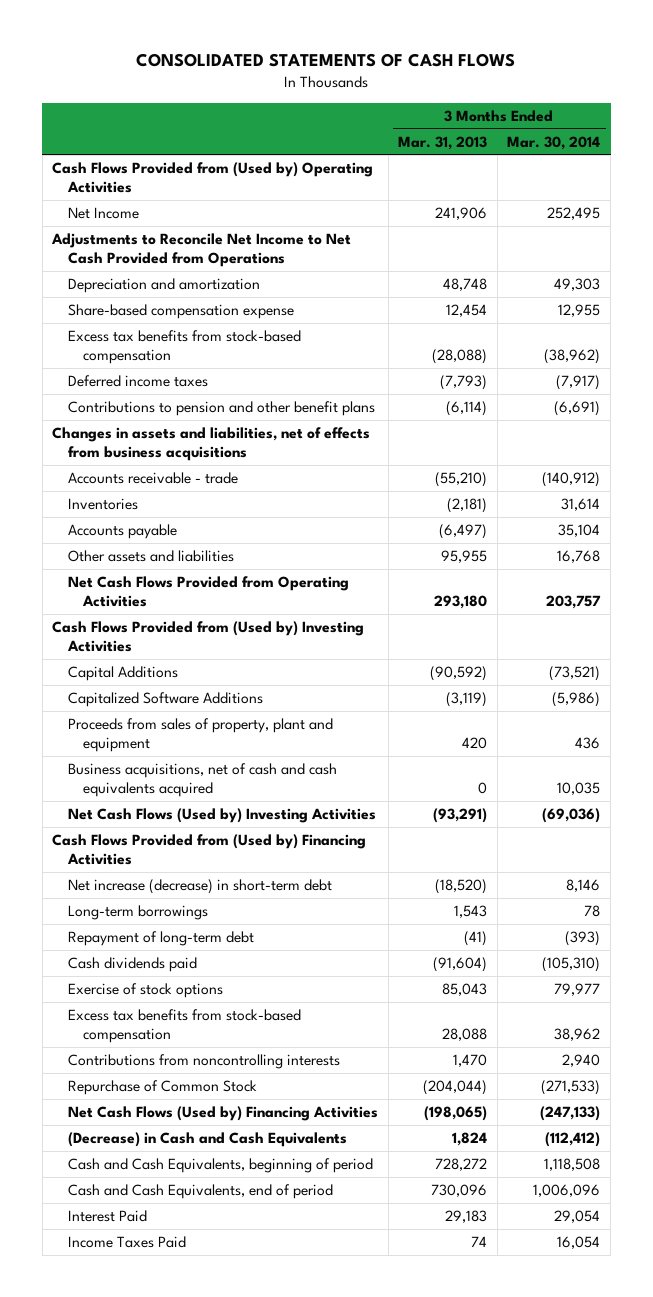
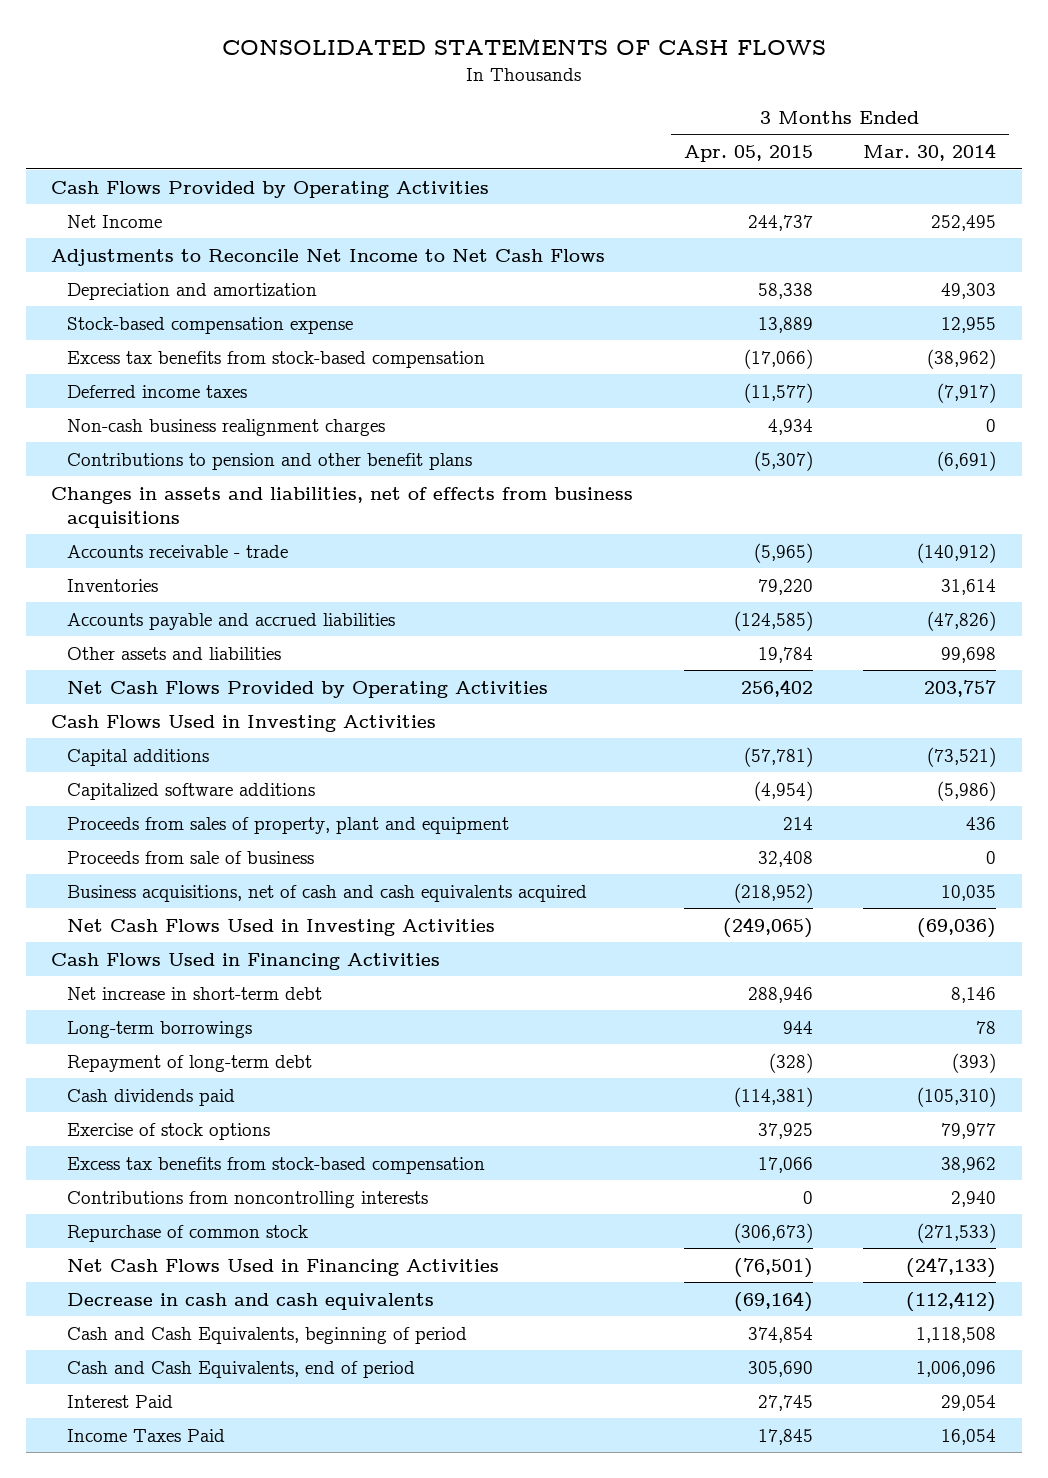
[398,135,488,150] Mar. 31, 2013 -> none
none -> [683,144,813,162] Apr. 05, 2015
[52,162,374,193] Cash Flows Provided from (Used by) Operating Activities -> [51,180,490,198] Cash Flows Provided by Operating Activities
[51,233,352,267] Adjustments to Reconcile Net Income to Net Cash Provided from Operations -> [51,248,606,266] Adjustments to Reconcile Net Income to Net Cash Flows
[67,304,294,320] Share-based compensation expense -> [67,316,354,334] Stock-based compensation expense
none -> [67,418,386,436] Non-cash business realignment charges
[67,524,177,540] Accounts payable -> none
none -> [67,612,396,630] Accounts payable and accrued liabilities
[557,550,601,564] 16,768 -> [941,646,997,663] 99,698
[67,576,349,607] Net Cash Flows Provided from Operating Activities -> [67,680,549,698] Net Cash Flows Provided by Operating Activities
[52,621,365,652] Cash Flows Provided from (Used by) Investing Activities -> [51,714,437,732] Cash Flows Used in Investing Activities
[67,666,178,682] Capital Additions -> [67,748,210,766] Capital additions
[67,692,263,708] Capitalized Software Additions -> [67,782,316,800] Capitalized software additions
none -> [67,850,315,864] Proceeds from sale of business
[67,808,376,824] Net Cash Flows (Used by) Investing Activities -> [67,918,496,936] Net Cash Flows Used in Investing Activities
[52,834,367,865] Cash Flows Provided from (Used by) Financing Activities -> [51,952,441,970] Cash Flows Used in Financing Activities
[67,879,332,895] Net increase (decrease) in short-term debt -> [67,986,323,1000] Net increase in short-term debt
[67,1080,257,1096] Repurchase of Common Stock -> [67,1224,309,1242] Repurchase of common stock
[67,1106,378,1122] Net Cash Flows (Used by) Financing Activities -> [67,1258,500,1276] Net Cash Flows Used in Financing Activities
[67,1132,347,1148] (Decrease) in Cash and Cash Equivalents -> [67,1292,435,1310] Decrease in cash and cash equivalents

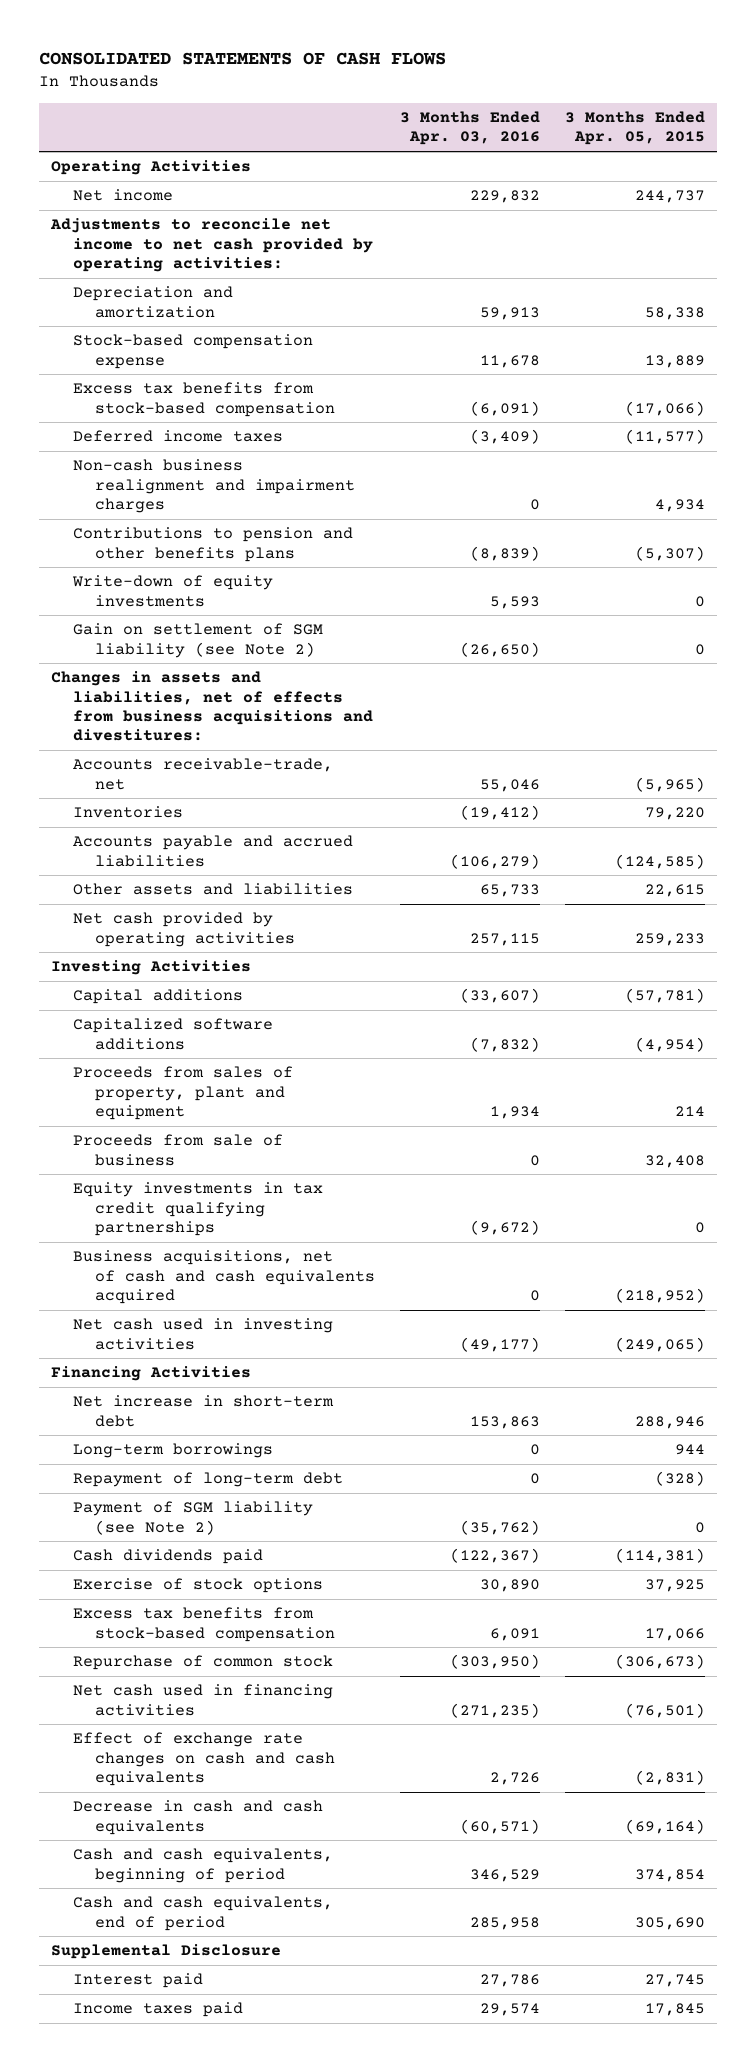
[863,142,997,161] Mar. 30, 2014 -> none
none -> [399,110,540,146] 3 Months Ended Apr. 03, 2016
[51,180,490,198] Cash Flows Provided by Operating Activities -> [51,160,252,176] Operating Activities
[67,214,163,228] Net Income -> [72,189,173,202] Net income
[51,248,606,266] Adjustments to Reconcile Net Income to Net Cash Flows -> [50,218,373,272] Adjustments to reconcile net income to net cash provided by operating activities:
[67,418,386,436] Non-cash business realignment charges -> [72,459,355,513] Non-cash business realignment and impairment charges
[67,452,473,470] Contributions to pension and other benefit plans -> [72,527,353,562] Contributions to pension and other benefits plans
none -> [71,575,273,607] Write-down of equity investments
none -> [72,623,323,658] Gain on settlement of SGM liability (see Note 2)
[51,486,634,528] Changes in assets and liabilities, net of effects from business acquisitions -> [51,671,373,742] Changes in assets and liabilities, net of effects from business acquisitions and divestitures:
[67,544,289,558] Accounts receivable - trade -> [72,758,333,790] Accounts receivable-trade, net
[757,646,813,663] 19,784 -> [644,884,705,898] 22,615
[67,680,549,698] Net Cash Flows Provided by Operating Activities -> [72,912,295,947] Net cash provided by operating activities
[740,678,813,697] 256,402 -> [634,932,705,946] 259,233
[51,714,437,732] Cash Flows Used in Investing Activities -> [51,960,252,976] Investing Activities
none -> [72,1182,323,1236] Equity investments in tax credit qualifying partnerships
[67,918,496,936] Net Cash Flows Used in Investing Activities -> [72,1318,333,1350] Net cash used in investing activities
[51,952,441,970] Cash Flows Used in Financing Activities -> [51,1366,252,1382] Financing Activities
none -> [72,1501,313,1535] Payment of SGM liability (see Note 2)
[67,1190,429,1208] Contributions from noncontrolling interests -> none
[67,1258,500,1276] Net Cash Flows Used in Financing Activities -> [72,1684,333,1716] Net cash used in financing activities
none -> [72,1732,335,1786] Effect of exchange rate changes on cash and cash equivalents
[67,1326,468,1344] Cash and Cash Equivalents, beginning of period -> [72,1848,333,1883] Cash and cash equivalents, beginning of period
[67,1360,416,1378] Cash and Cash Equivalents, end of period -> [72,1896,333,1931] Cash and cash equivalents, end of period
none -> [51,1944,282,1960] Supplemental Disclosure
[67,1394,174,1408] Interest Paid -> [72,1973,203,1989] Interest paid
[67,1428,226,1442] Income Taxes Paid -> [72,2002,243,2018] Income taxes paid

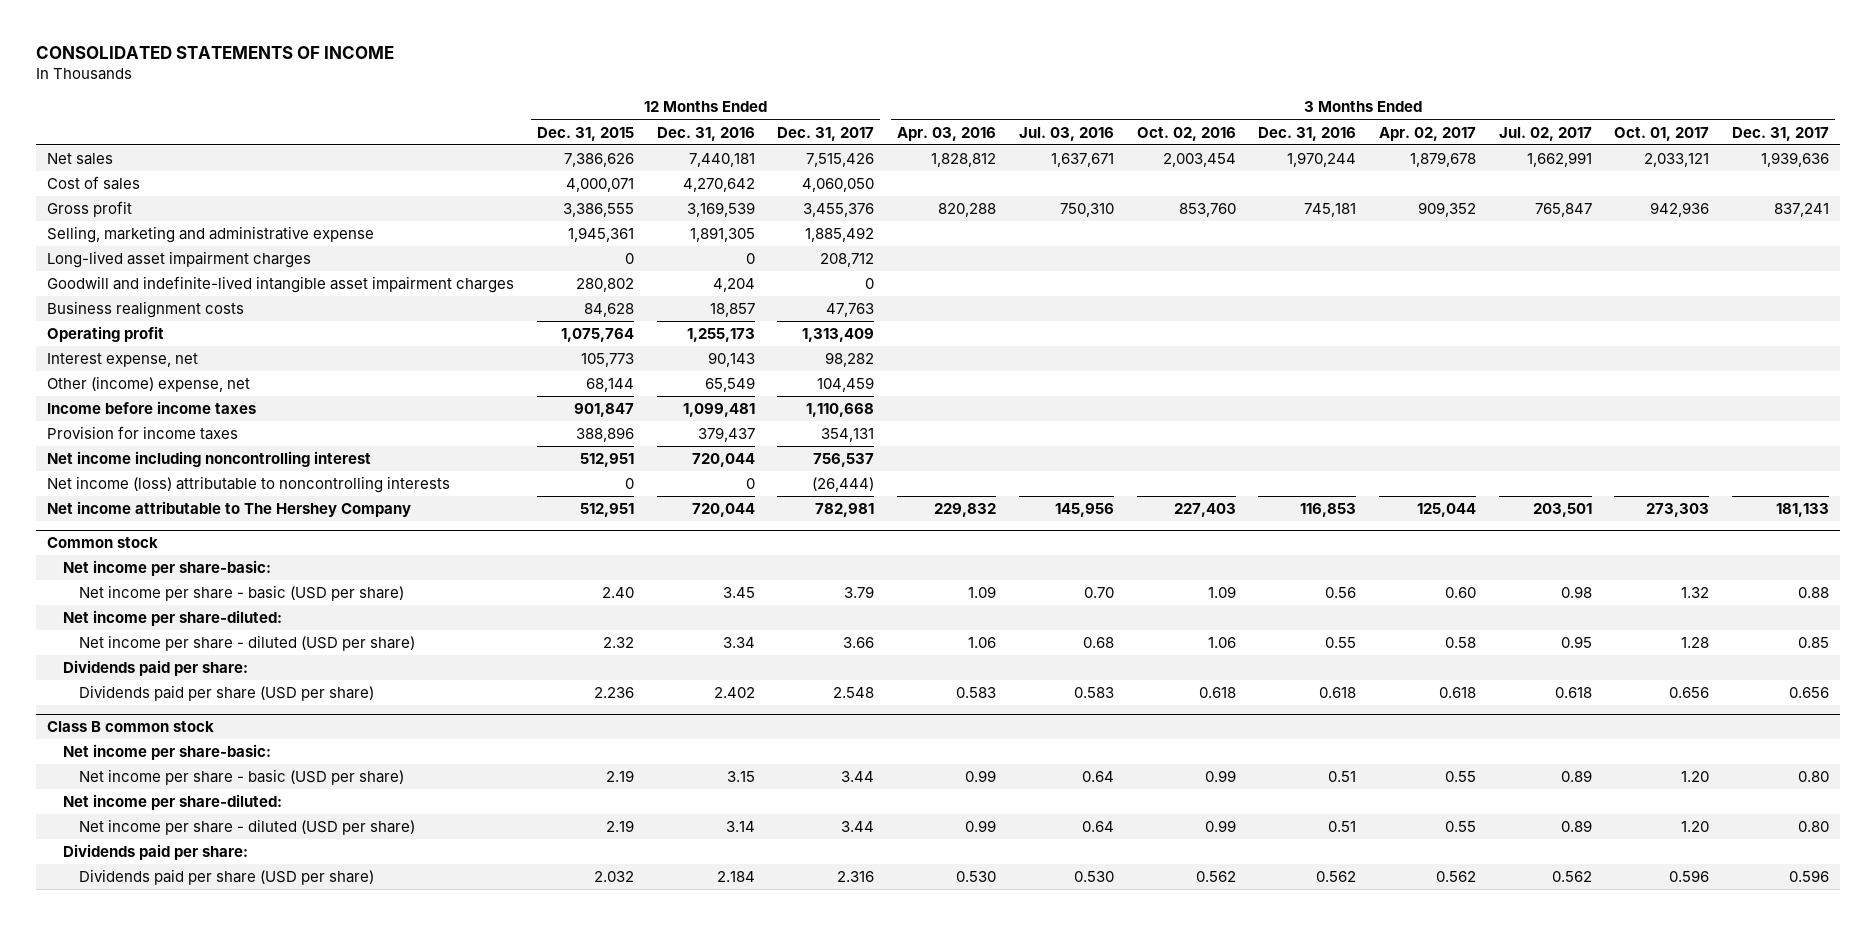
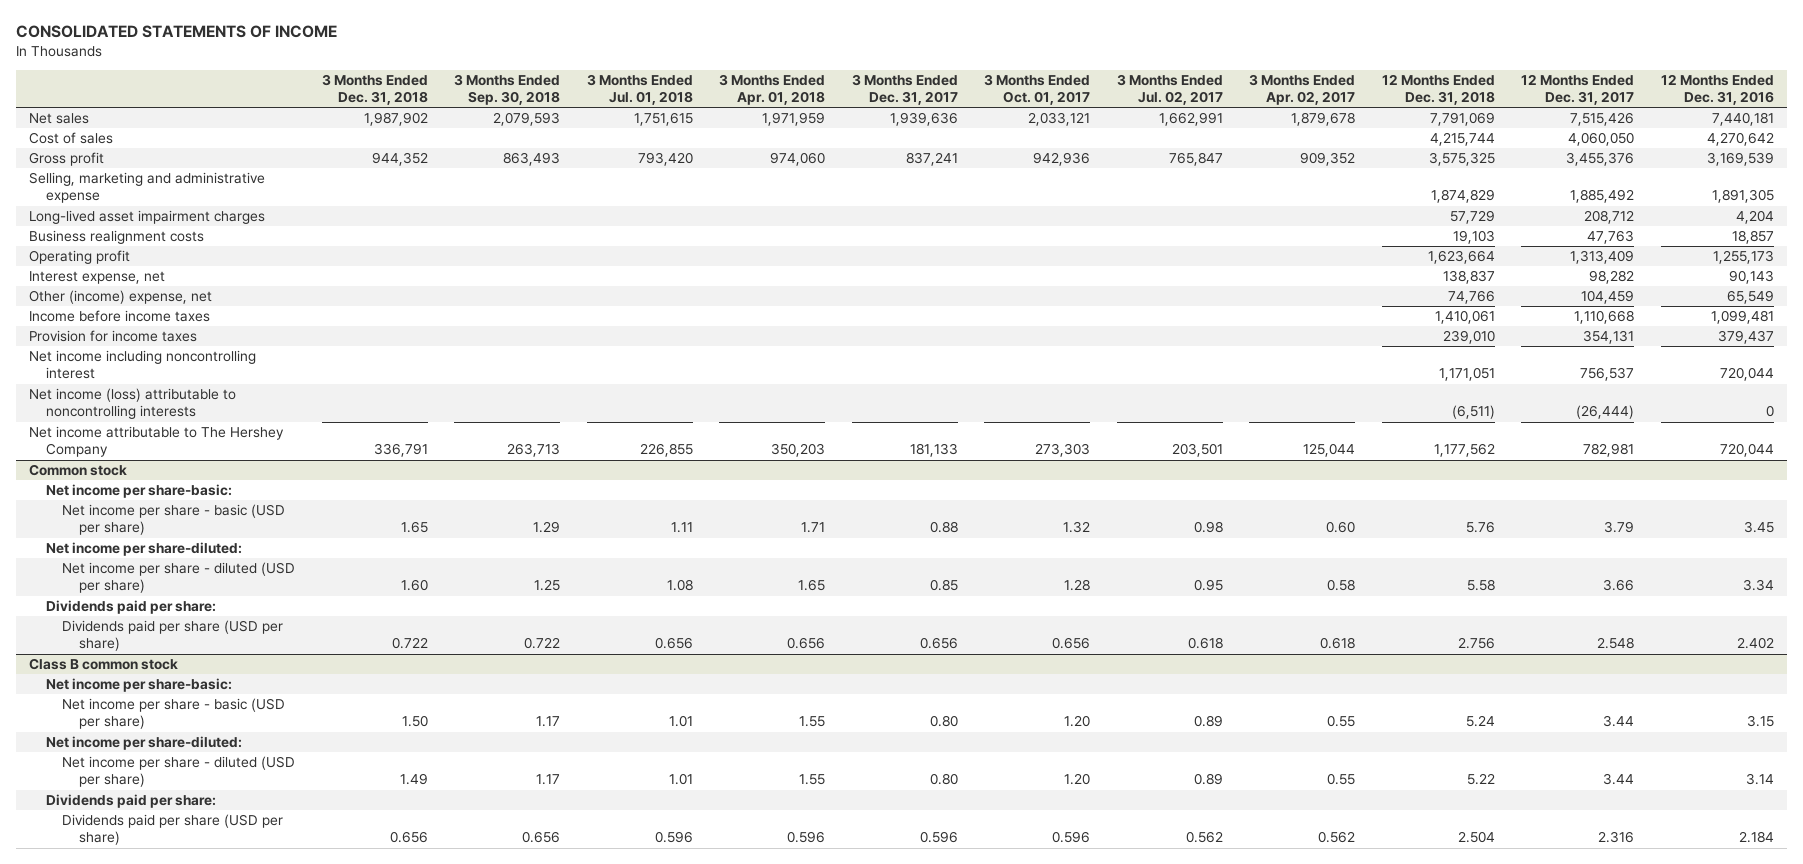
[537,126,635,141] Dec. 31, 2015 -> none
[897,126,997,141] Apr. 03, 2016 -> none
[1018,126,1114,141] Jul. 03, 2016 -> none
[1136,126,1236,141] Oct. 02, 2016 -> none
[1258,126,1357,141] Dec. 31, 2016 -> none
none -> [321,74,428,106] 3 Months Ended Dec. 31, 2018
none -> [454,74,561,106] 3 Months Ended Sep. 30, 2018
none -> [586,74,693,106] 3 Months Ended Jul. 01, 2018
none -> [719,74,826,106] 3 Months Ended Apr. 01, 2018
none -> [1381,74,1495,106] 12 Months Ended Dec. 31, 2018
[47,276,515,294] Goodwill and indefinite-lived intangible asset impairment charges -> none
[745,253,755,265] 0 -> [1735,210,1774,225] 4,204

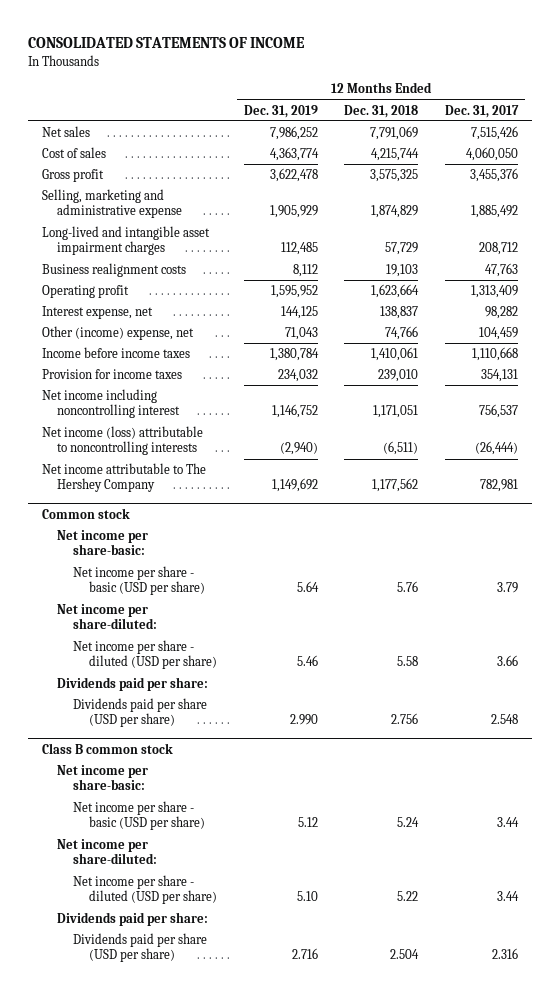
[321,74,428,106] 3 Months Ended Dec. 31, 2018 -> none
[454,74,561,106] 3 Months Ended Sep. 30, 2018 -> none
[586,74,693,106] 3 Months Ended Jul. 01, 2018 -> none
[719,74,826,106] 3 Months Ended Apr. 01, 2018 -> none
[851,74,958,106] 3 Months Ended Dec. 31, 2017 -> none
[984,74,1091,106] 3 Months Ended Oct. 01, 2017 -> none
[1116,74,1223,106] 3 Months Ended Jul. 02, 2017 -> none
[1249,74,1356,106] 3 Months Ended Apr. 02, 2017 -> none
[1660,74,1774,106] 12 Months Ended Dec. 31, 2016 -> none
none -> [243,104,318,118] Dec. 31, 2019
[29,210,266,225] Long-lived asset impairment charges -> [41,225,210,256] Long-lived and intangible asset impairment charges

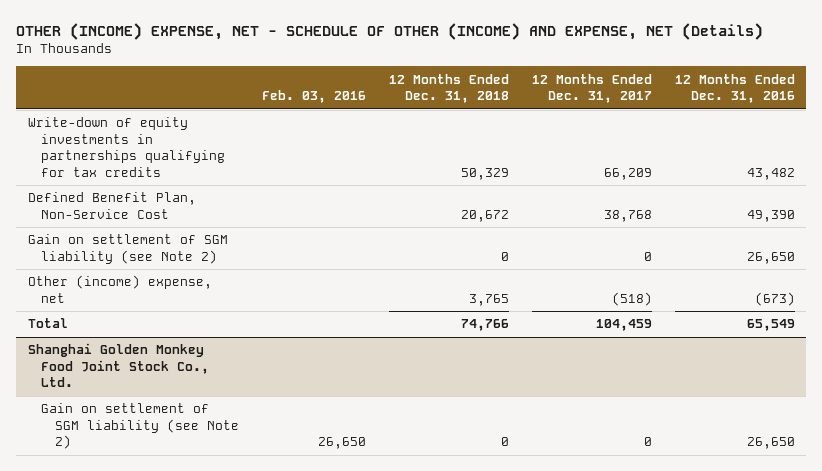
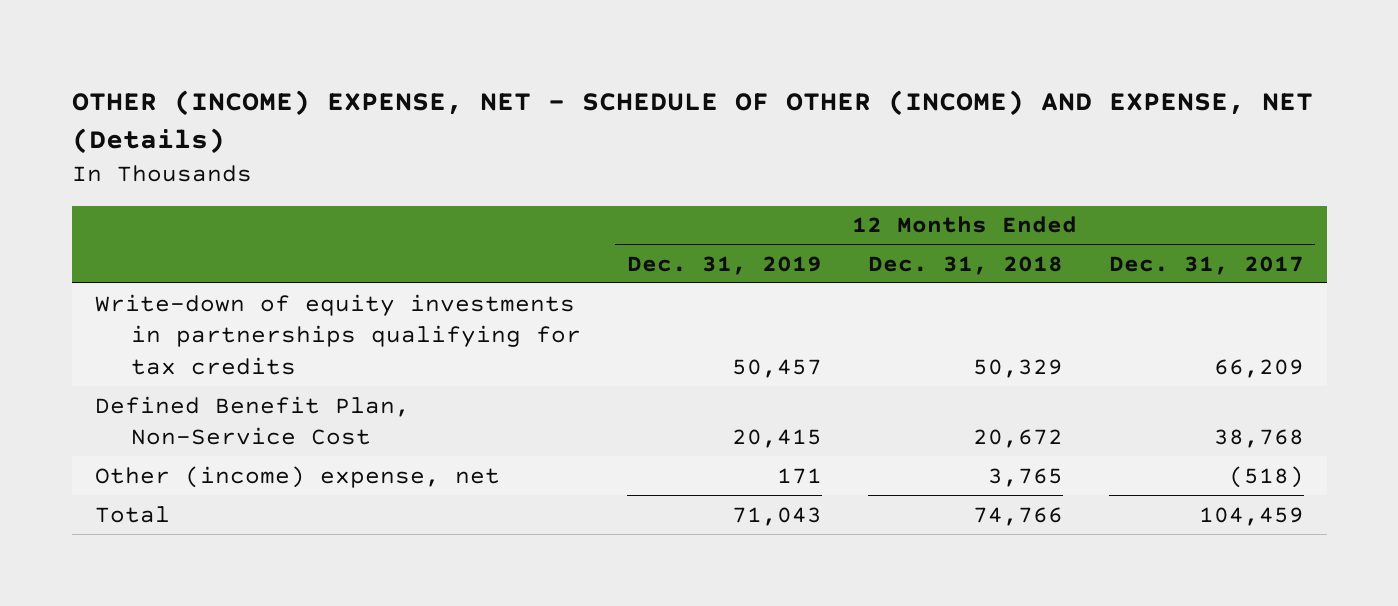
[261,90,366,104] Feb. 03, 2016 -> none
[674,73,795,104] 12 Months Ended Dec. 31, 2016 -> none
none -> [626,255,822,275] Dec. 31, 2019
[27,234,228,264] Gain on settlement of SGM liability (see Note 2) -> none
[27,343,210,388] Shanghai Golden Monkey Food Joint Stock Co., Ltd. -> none
[41,403,240,450] Gain on settlement of SGM liability (see Note 2) -> none

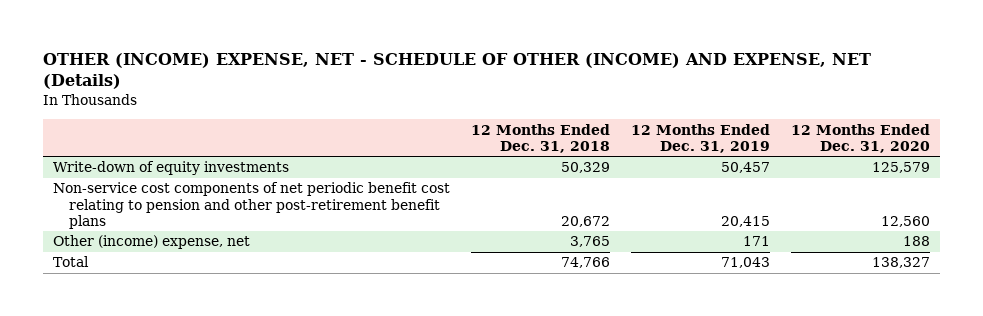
[1108,255,1304,275] Dec. 31, 2017 -> none
none -> [790,123,930,154] 12 Months Ended Dec. 31, 2020
[94,293,581,376] Write-down of equity investments in partnerships qualifying for tax credits -> [53,161,290,176] Write-down of equity investments
[94,395,410,446] Defined Benefit Plan, Non-Service Cost -> [53,182,451,229] Non-service cost components of net periodic benefit cost relating to pension and other post-retirement benefit plans

